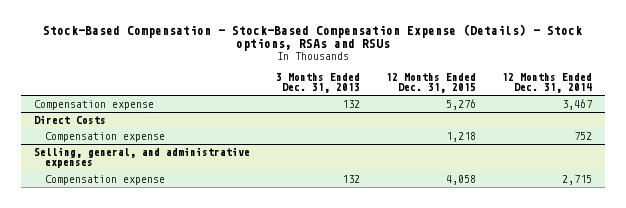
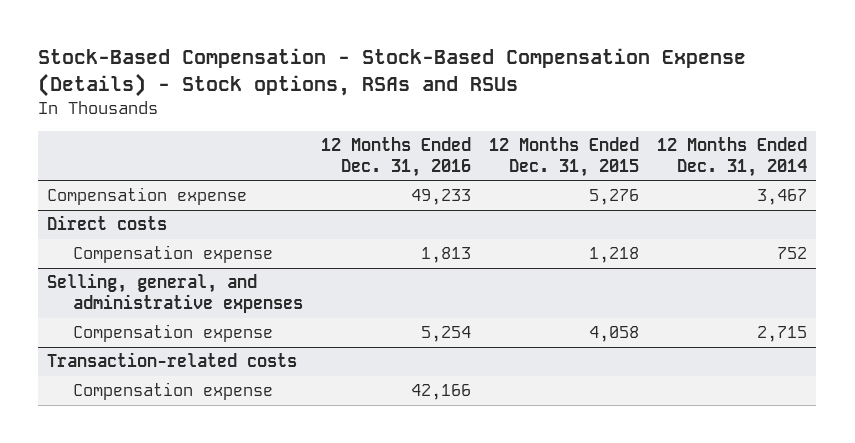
[275,73,360,94] 3 Months Ended Dec. 31, 2013 -> none
none -> [321,136,472,177] 12 Months Ended Dec. 31, 2016
[34,115,107,125] Direct Costs -> [47,215,168,231] Direct costs
none -> [47,352,298,368] Transaction-related costs
none -> [72,382,273,401] Compensation expense

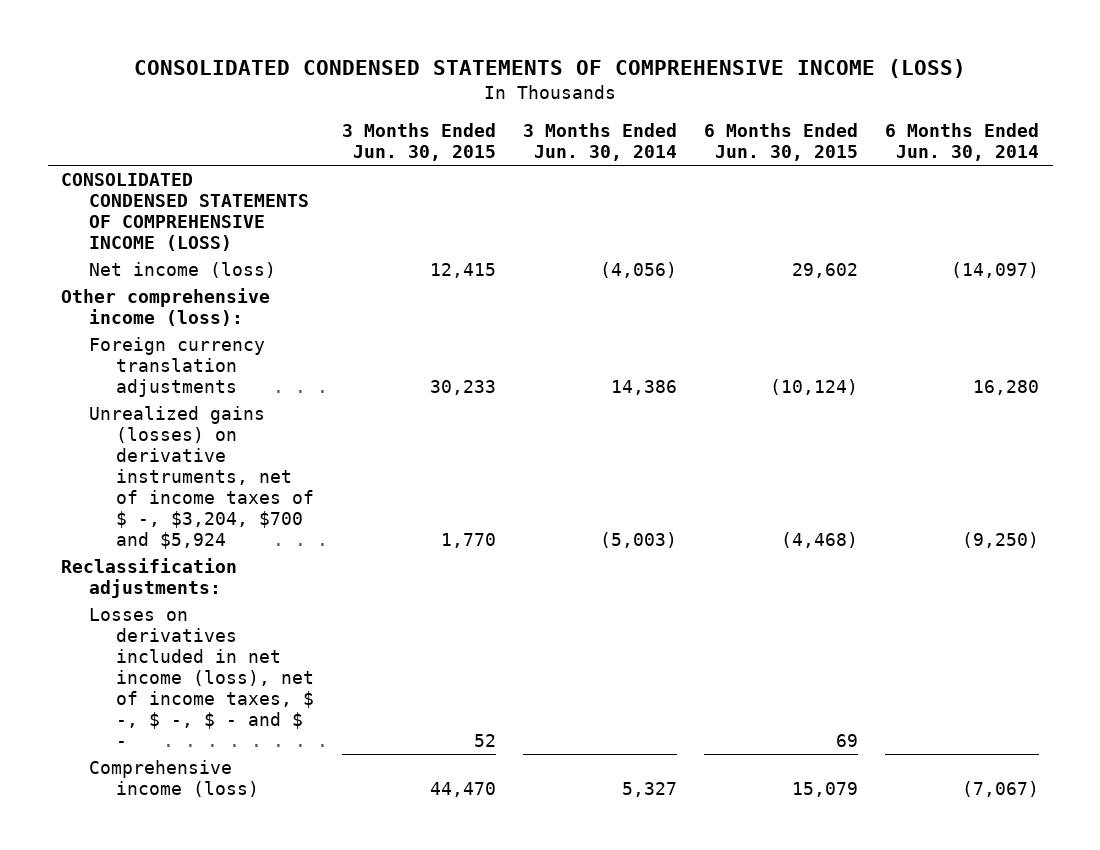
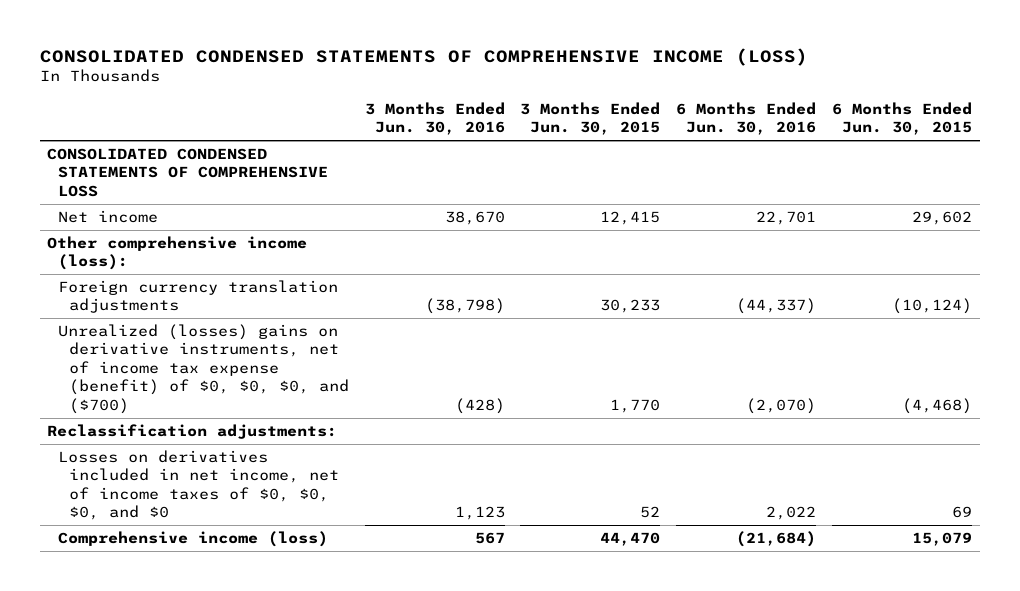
[522,123,677,161] 3 Months Ended Jun. 30, 2014 -> none
[885,123,1040,161] 6 Months Ended Jun. 30, 2014 -> none
none -> [364,101,505,136] 3 Months Ended Jun. 30, 2016
none -> [676,101,817,136] 6 Months Ended Jun. 30, 2016
[61,173,309,251] CONSOLIDATED CONDENSED STATEMENTS OF COMPREHENSIVE INCOME (LOSS) -> [47,147,329,197] CONSOLIDATED CONDENSED STATEMENTS OF COMPREHENSIVE LOSS
[88,262,276,279] Net income (loss) -> [58,209,159,223] Net income
[88,406,315,549] Unrealized gains (losses) on derivative instruments, net of income taxes of $ -, $3,204, $700 and $5,924 -> [58,323,349,414] Unrealized (losses) gains on derivative instruments, net of income tax expense (benefit) of $0, $0, $0, and ($700)
[88,608,315,747] Losses on derivatives included in net income (loss), net of income taxes, $ -, $ -, $ - and $ - -> [58,449,339,521] Losses on derivatives included in net income, net of income taxes of $0, $0, $0, and $0

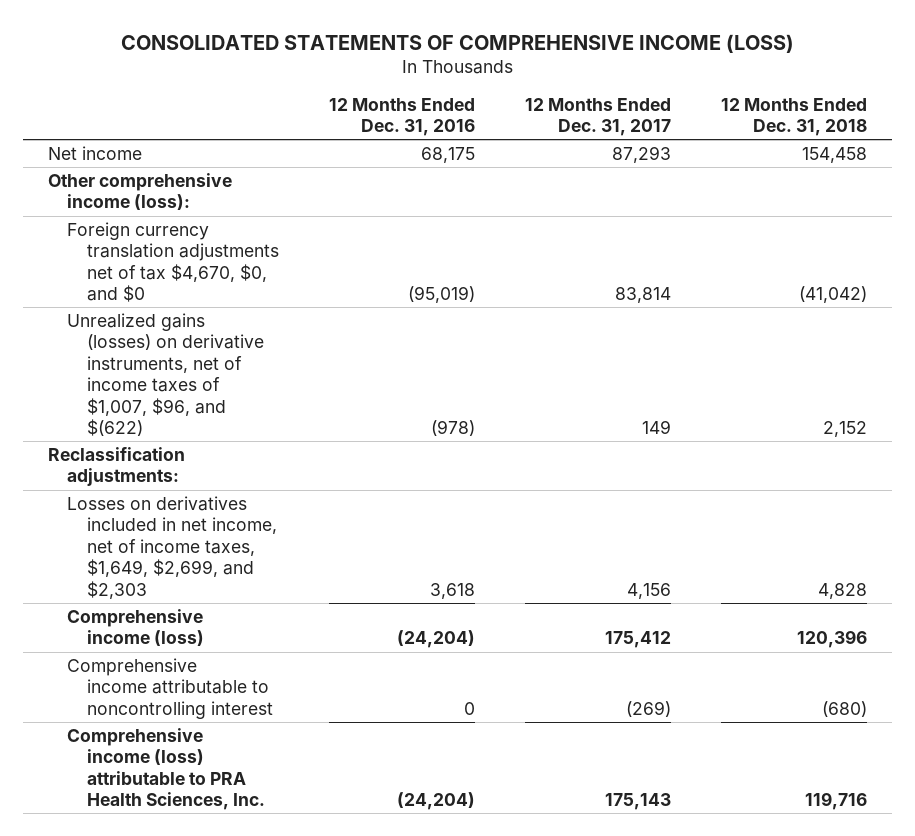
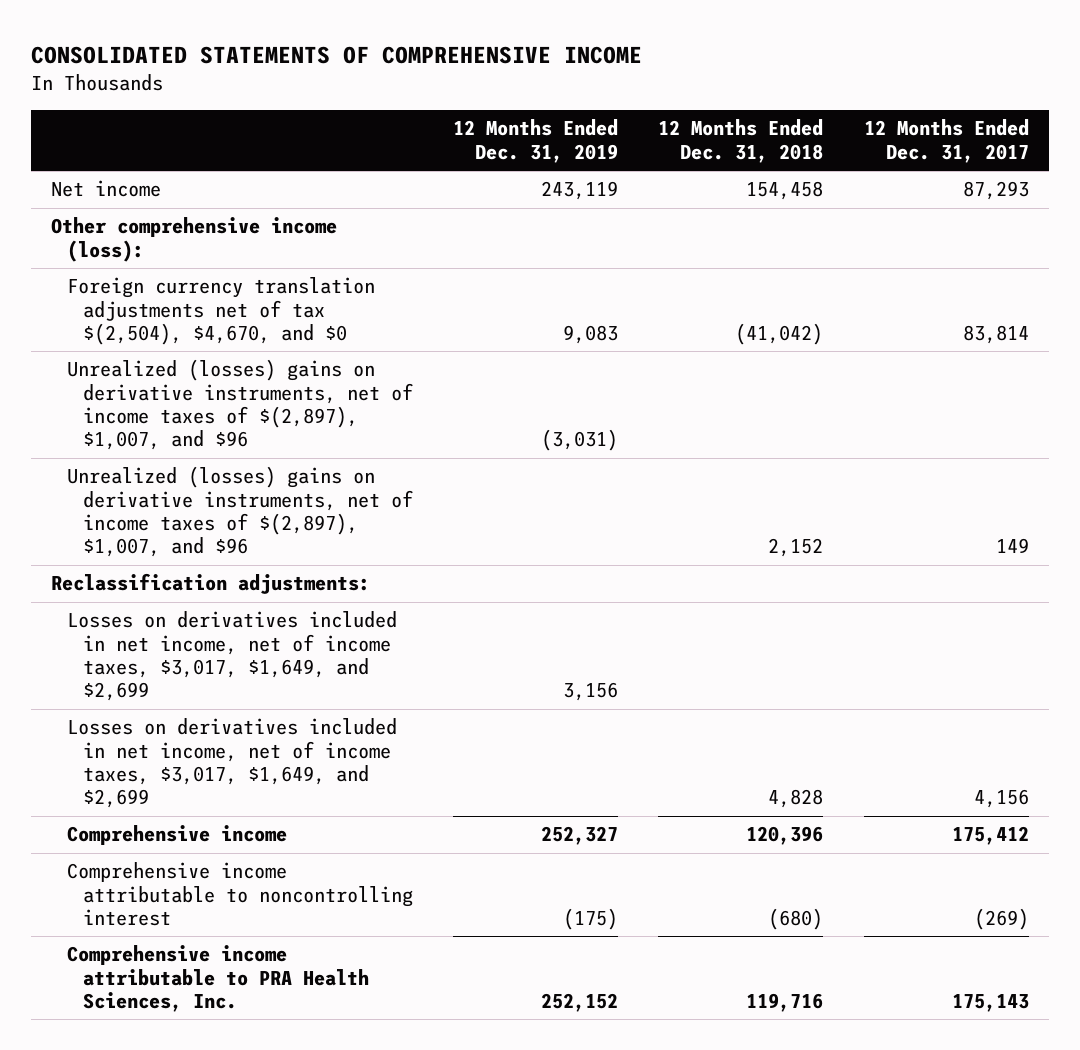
[120,33,794,53] CONSOLIDATED STATEMENTS OF COMPREHENSIVE INCOME (LOSS) -> [31,45,643,64] CONSOLIDATED STATEMENTS OF COMPREHENSIVE INCOME
[329,97,476,136] 12 Months Ended Dec. 31, 2016 -> none
none -> [453,119,619,163] 12 Months Ended Dec. 31, 2019
[67,221,280,303] Foreign currency translation adjustments net of tax $4,670, $0, and $0 -> [67,277,376,346] Foreign currency translation adjustments net of tax $(2,504), $4,670, and $0
none -> [67,359,414,451] Unrealized (losses) gains on derivative instruments, net of income taxes of $(2,897), $1,007, and $96
[67,312,265,436] Unrealized gains (losses) on derivative instruments, net of income taxes of $1,007, $96, and $(622) -> [67,466,414,558] Unrealized (losses) gains on derivative instruments, net of income taxes of $(2,897), $1,007, and $96
none -> [67,611,398,702] Losses on derivatives included in net income, net of income taxes, $3,017, $1,649, and $2,699
[67,495,278,599] Losses on derivatives included in net income, net of income taxes, $1,649, $2,699, and $2,303 -> [67,718,398,809] Losses on derivatives included in net income, net of income taxes, $3,017, $1,649, and $2,699
[67,608,205,647] Comprehensive income (loss) -> [67,825,288,846] Comprehensive income
[67,727,266,811] Comprehensive income (loss) attributable to PRA Health Sciences, Inc. -> [67,945,370,1013] Comprehensive income attributable to PRA Health Sciences, Inc.

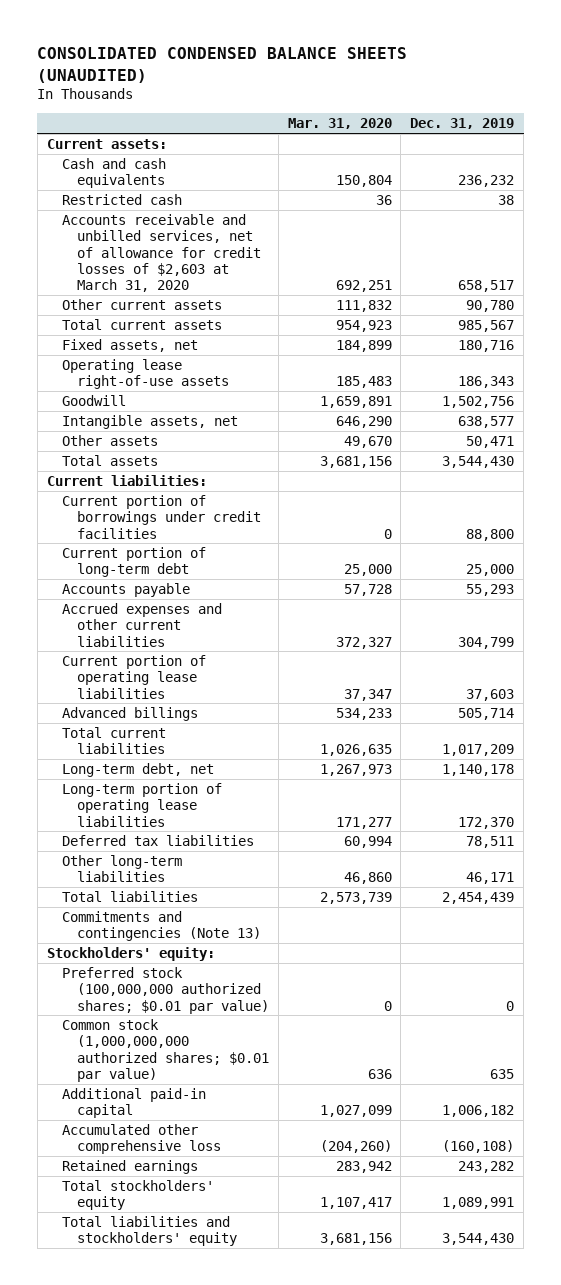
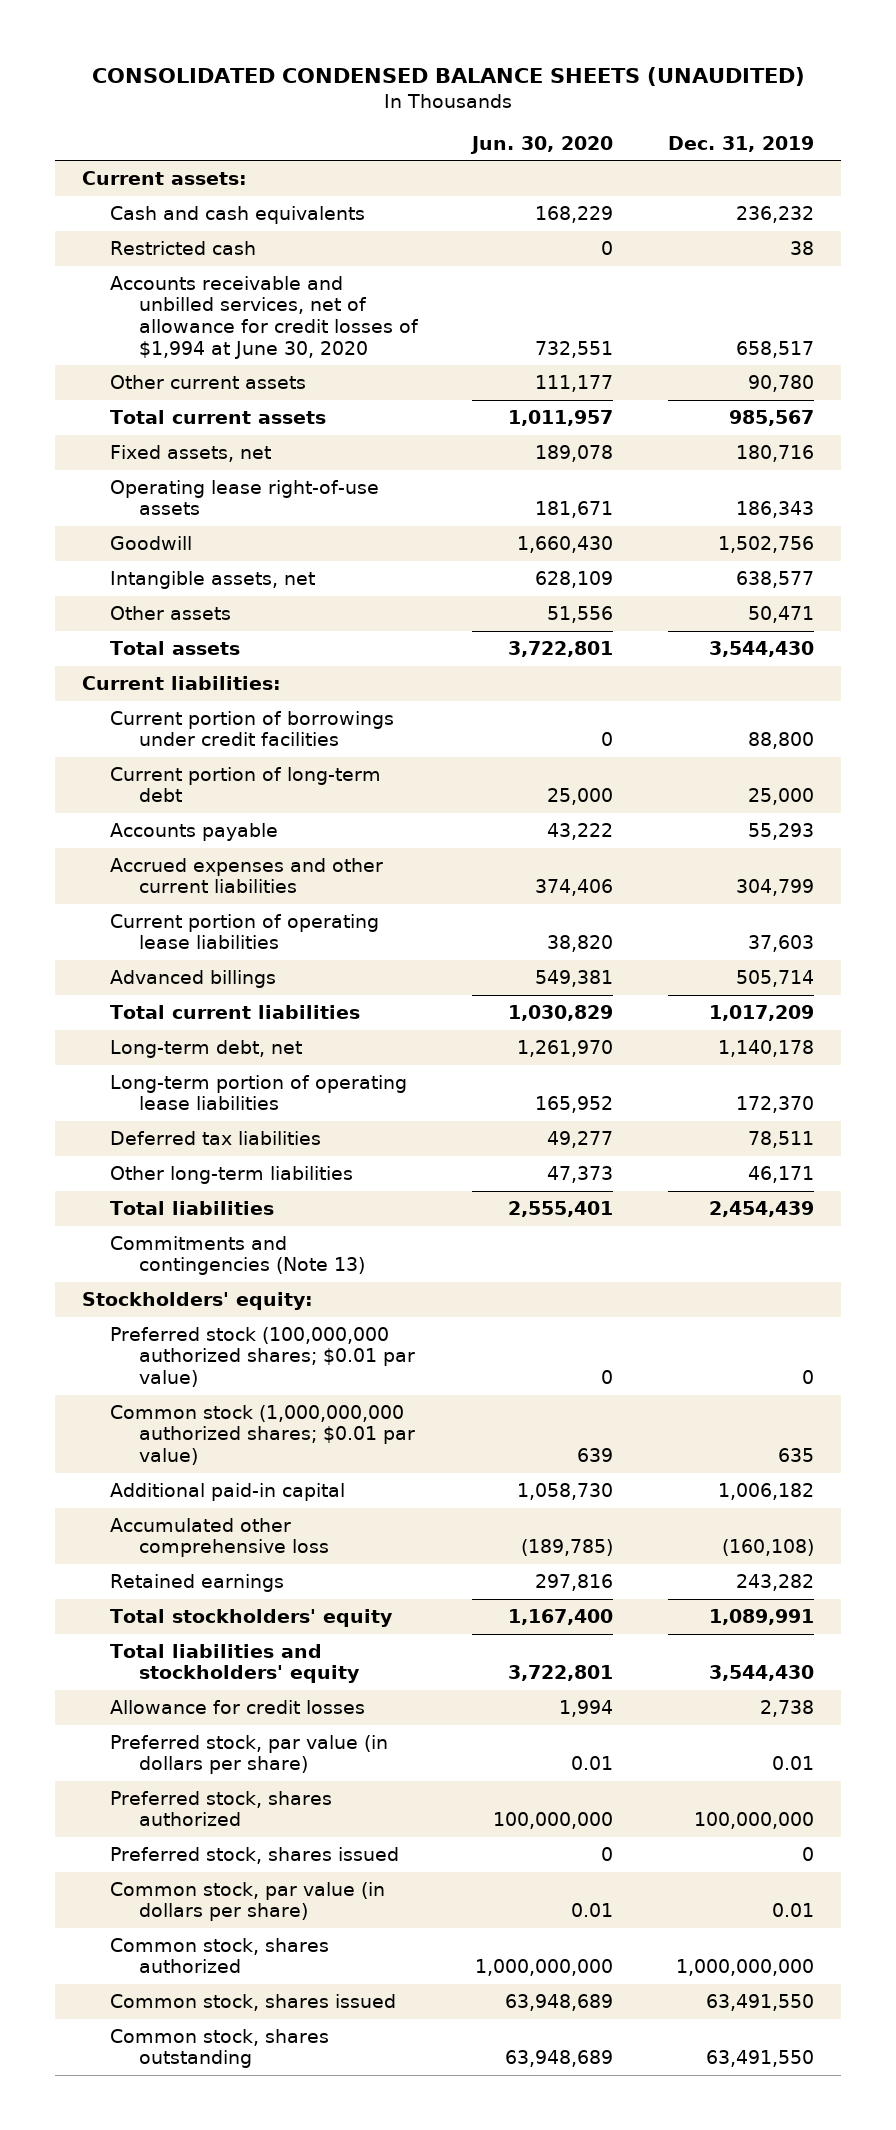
[287,118,392,130] Mar. 31, 2020 -> none
none -> [470,135,614,154] Jun. 30, 2020
[61,214,261,292] Accounts receivable and unbilled services, net of allowance for credit losses of $2,603 at March 31, 2020 -> [110,275,419,359] Accounts receivable and unbilled services, net of allowance for credit losses of $1,994 at June 30, 2020
none -> [110,1699,366,1714] Allowance for credit losses
none -> [110,1734,389,1775] Preferred stock, par value (in dollars per share)
none -> [110,1790,333,1827] Preferred stock, shares authorized
none -> [110,1846,400,1864] Preferred stock, shares issued
none -> [110,1881,386,1922] Common stock, par value (in dollars per share)
none -> [110,1937,330,1974] Common stock, shares authorized
none -> [110,1993,397,2011] Common stock, shares issued
none -> [110,2028,330,2069] Common stock, shares outstanding

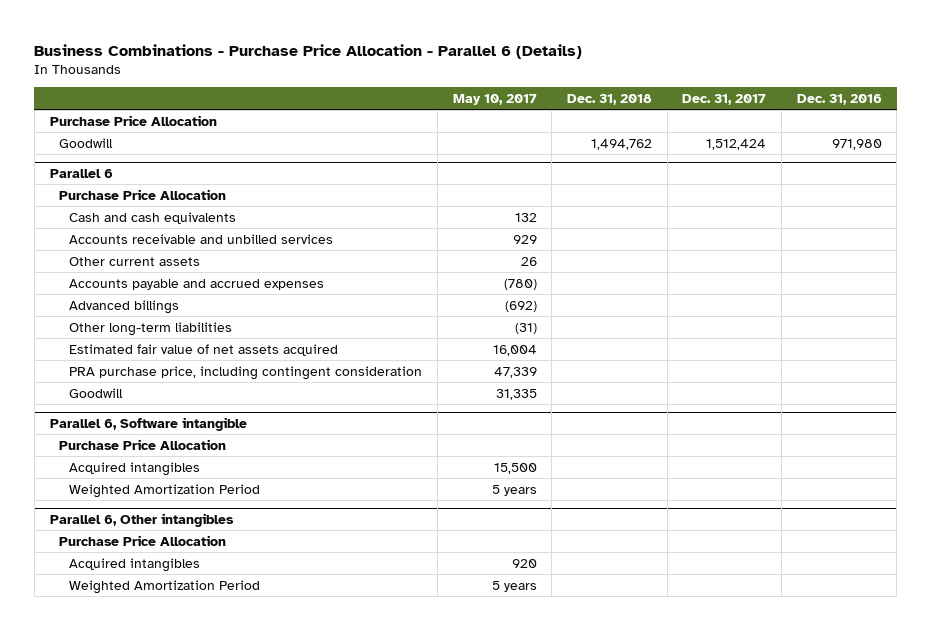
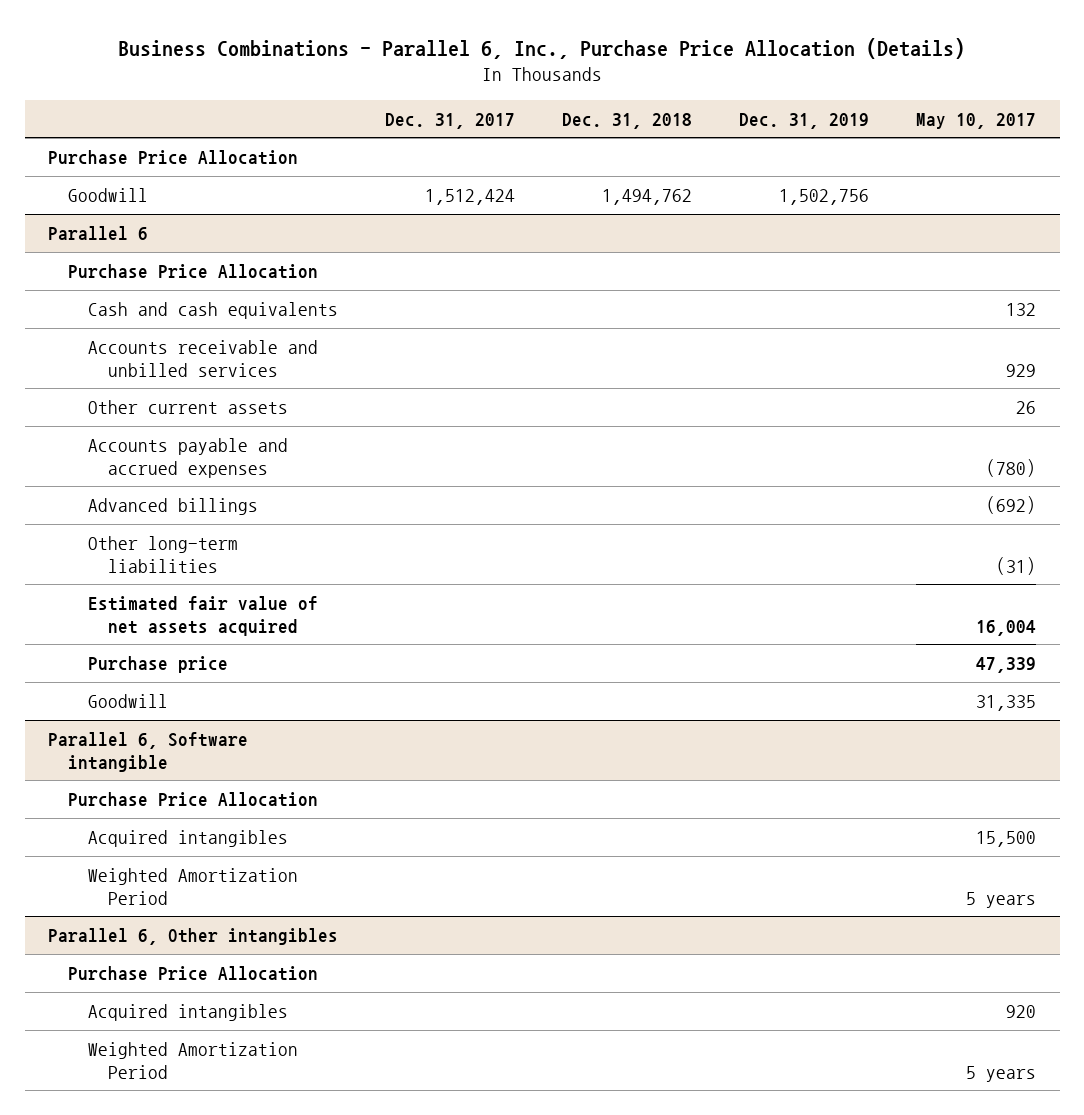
[34,43,583,59] Business Combinations - Purchase Price Allocation - Parallel 6 (Details) -> [118,37,966,59] Business Combinations - Parallel 6, Inc., Purchase Price Allocation (Details)
[796,93,882,105] Dec. 31, 2016 -> none
none -> [739,112,870,129] Dec. 31, 2019
[69,365,423,380] PRA purchase price, including contingent consideration -> [87,655,228,673] Purchase price

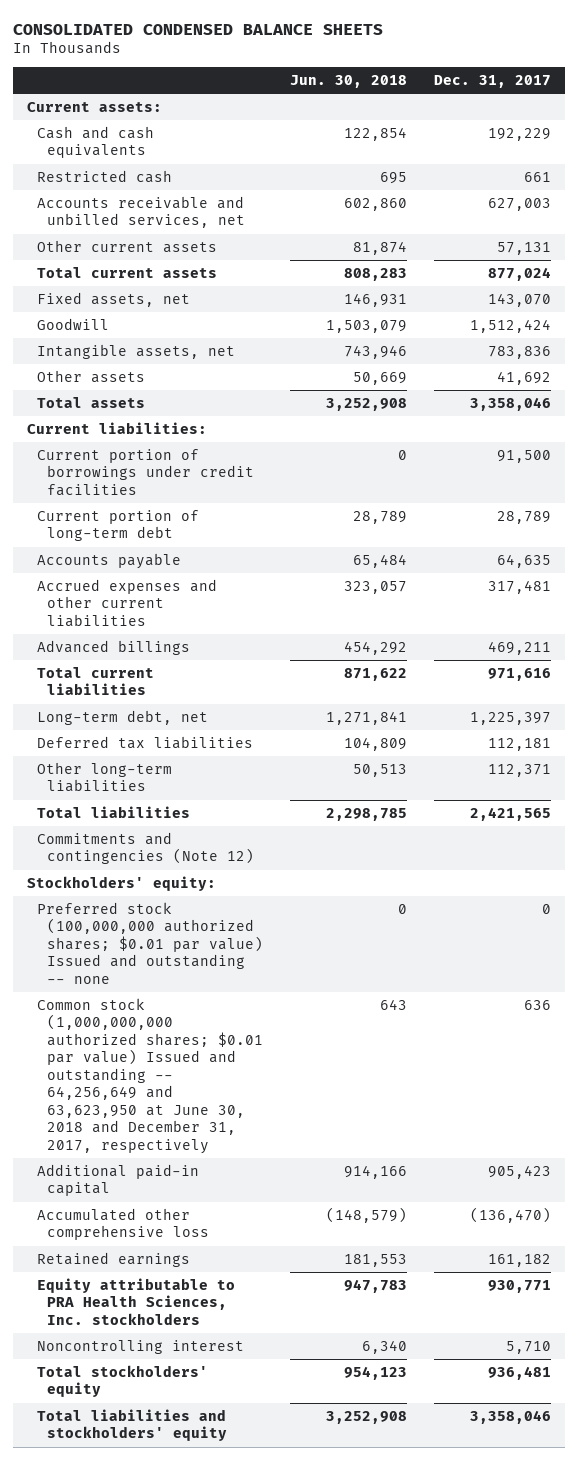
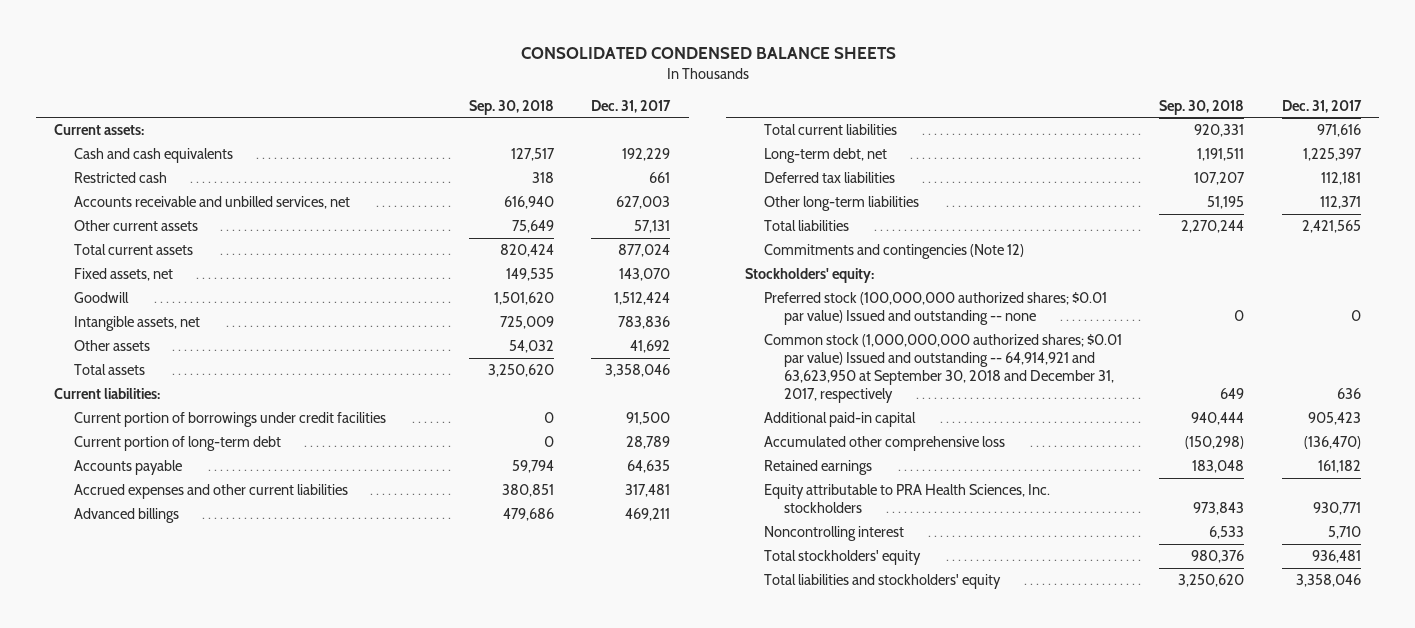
[289,75,407,89] Jun. 30, 2018 -> none
none -> [469,99,555,115] Sep. 30, 2018
[36,997,263,1154] Common stock (1,000,000,000 authorized shares; $0.01 par value) Issued and outstanding -- 64,256,649 and 63,623,950 at June 30, 2018 and December 31, 2017, respectively -> [764,334,1123,403] Common stock (1,000,000,000 authorized shares; $0.01 par value) Issued and outstanding -- 64,914,921 and 63,623,950 at September 30, 2018 and December 31, 2017, respectively

